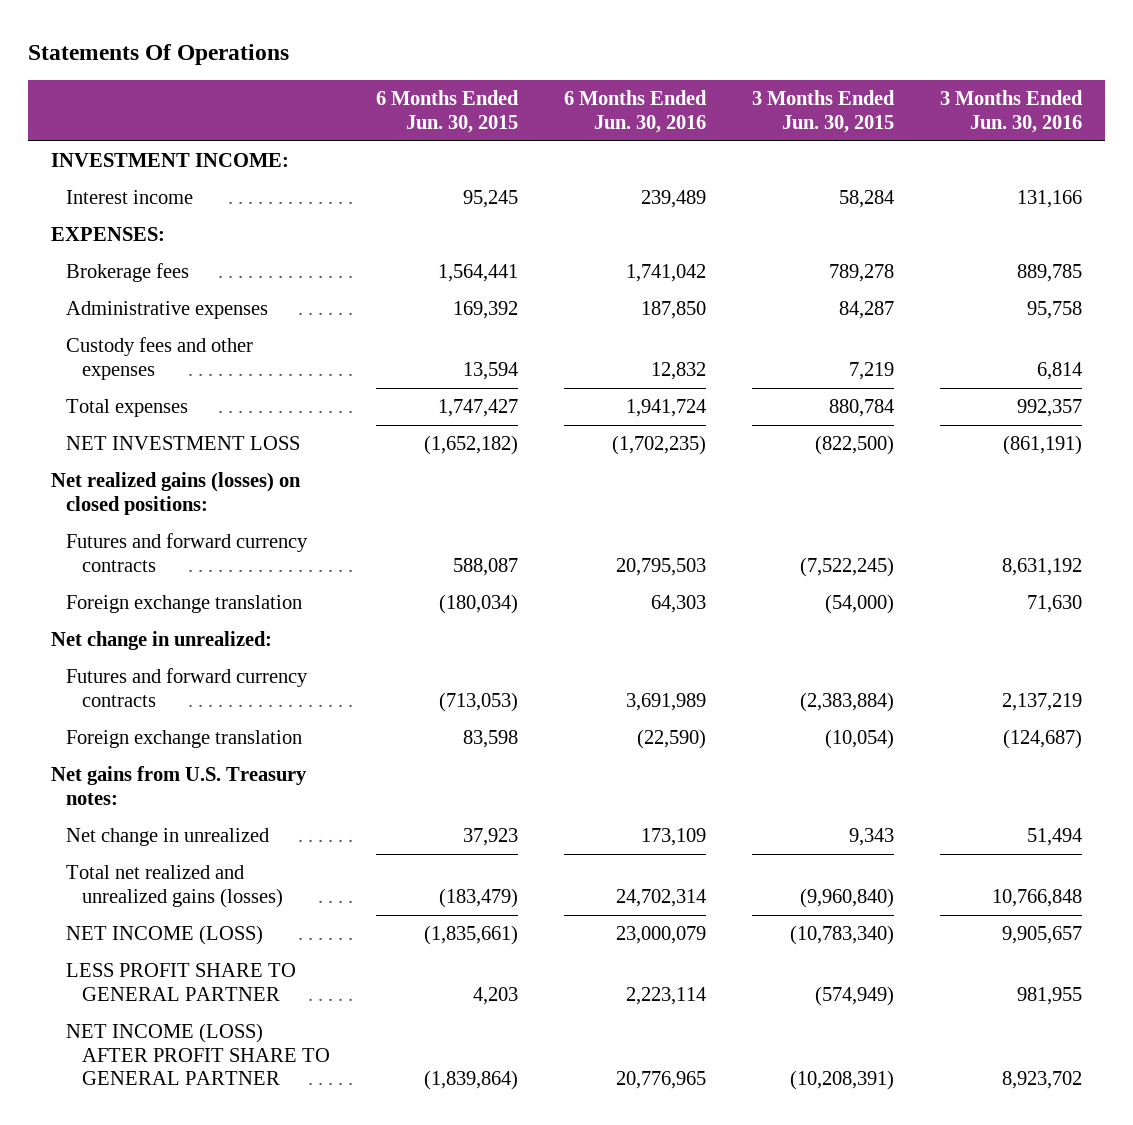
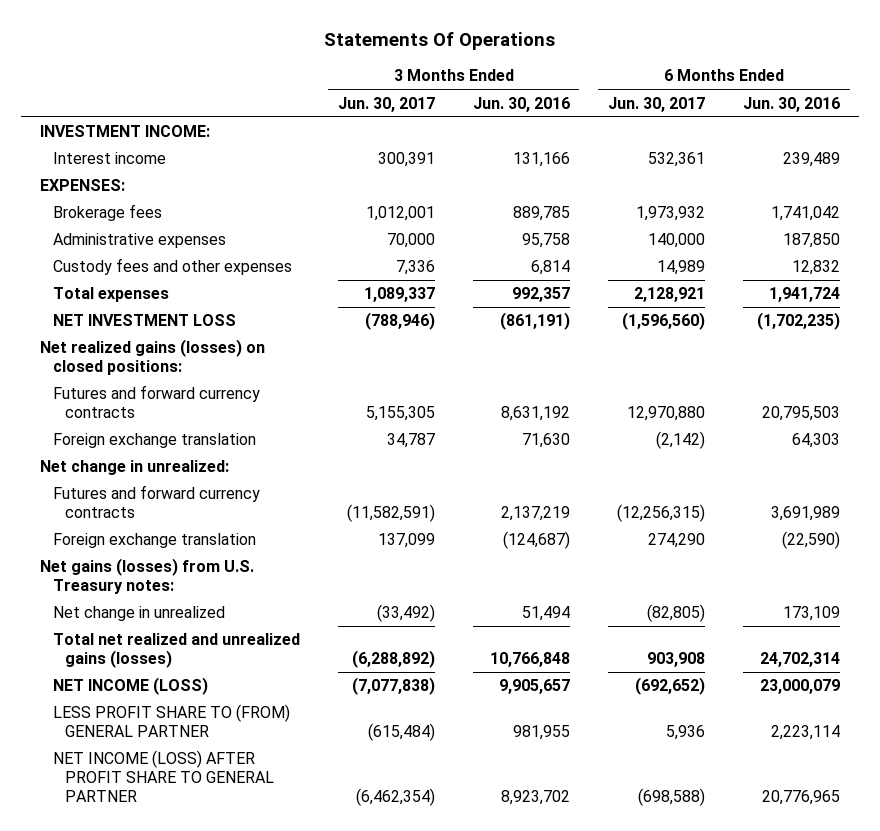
[375,90,519,133] 6 Months Ended Jun. 30, 2015 -> none
[751,90,895,133] 3 Months Ended Jun. 30, 2015 -> none
none -> [337,96,435,112] Jun. 30, 2017
none -> [607,96,705,112] Jun. 30, 2017
[50,766,307,805] Net gains from U.S. Treasury notes: -> [40,558,255,595] Net gains (losses) from U.S. Treasury notes:
[66,963,297,1001] LESS PROFIT SHARE TO GENERAL PARTNER -> [52,704,290,738] LESS PROFIT SHARE TO (FROM) GENERAL PARTNER

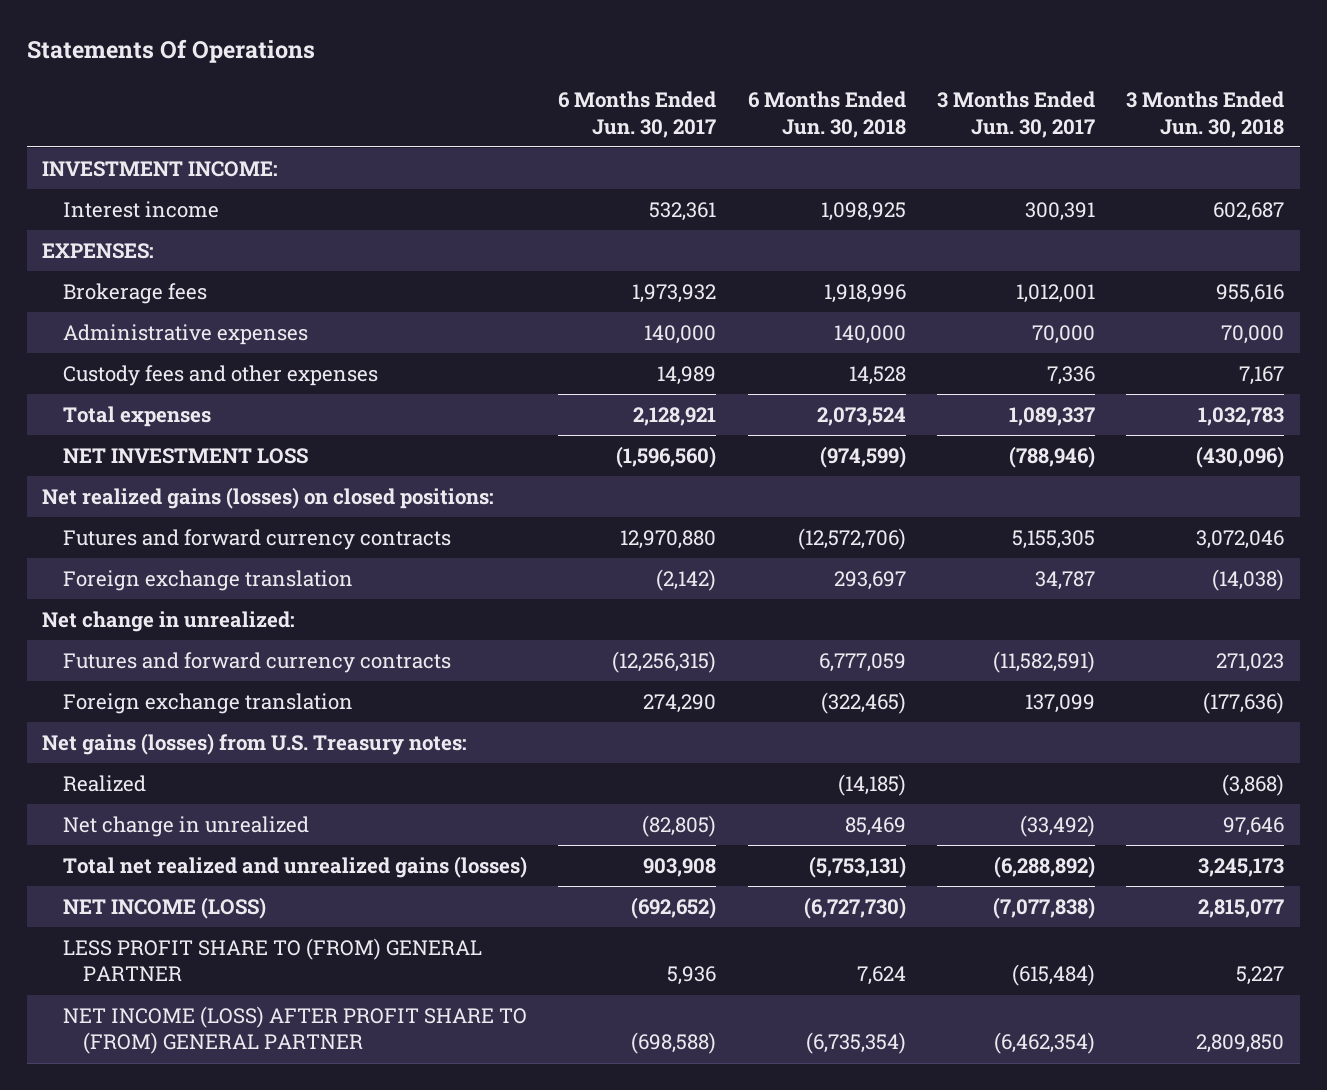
[472,96,570,112] Jun. 30, 2016 -> none
[743,96,841,112] Jun. 30, 2016 -> none
none -> [747,90,906,138] 6 Months Ended Jun. 30, 2018
none -> [1126,90,1285,138] 3 Months Ended Jun. 30, 2018
none -> [62,774,146,792] Realized
[52,750,274,803] NET INCOME (LOSS) AFTER PROFIT SHARE TO GENERAL PARTNER -> [62,1005,527,1055] NET INCOME (LOSS) AFTER PROFIT SHARE TO (FROM) GENERAL PARTNER

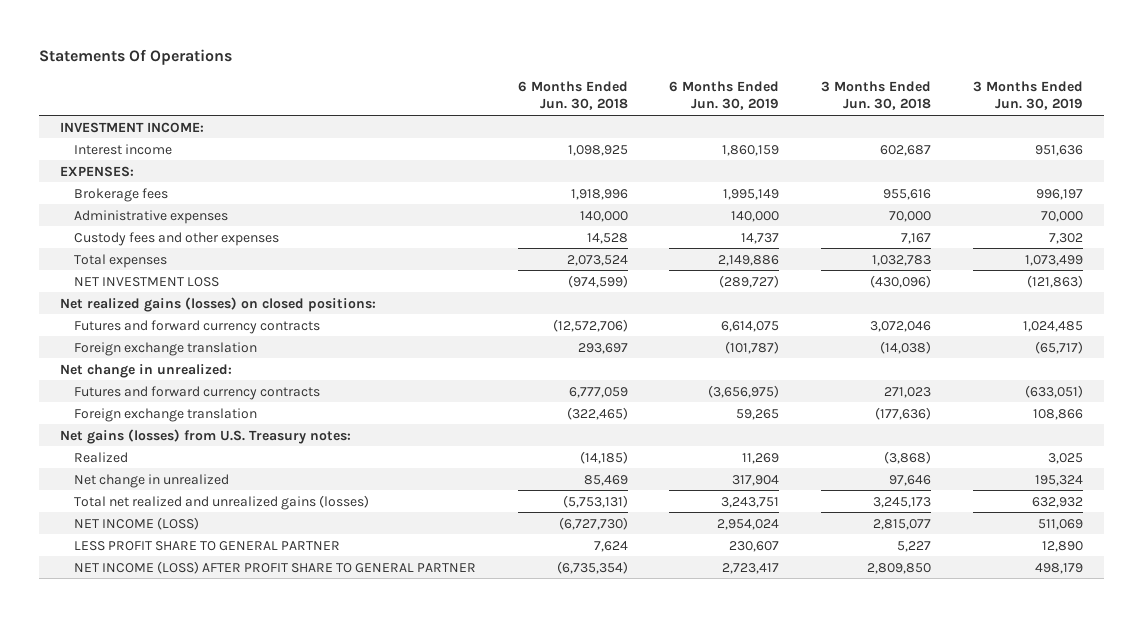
[558,90,717,138] 6 Months Ended Jun. 30, 2017 -> none
[937,90,1096,138] 3 Months Ended Jun. 30, 2017 -> none
none -> [669,80,780,111] 6 Months Ended Jun. 30, 2019
none -> [972,80,1083,111] 3 Months Ended Jun. 30, 2019
[62,937,482,982] LESS PROFIT SHARE TO (FROM) GENERAL PARTNER -> [73,540,340,551] LESS PROFIT SHARE TO GENERAL PARTNER
[62,1005,527,1055] NET INCOME (LOSS) AFTER PROFIT SHARE TO (FROM) GENERAL PARTNER -> [73,560,476,574] NET INCOME (LOSS) AFTER PROFIT SHARE TO GENERAL PARTNER

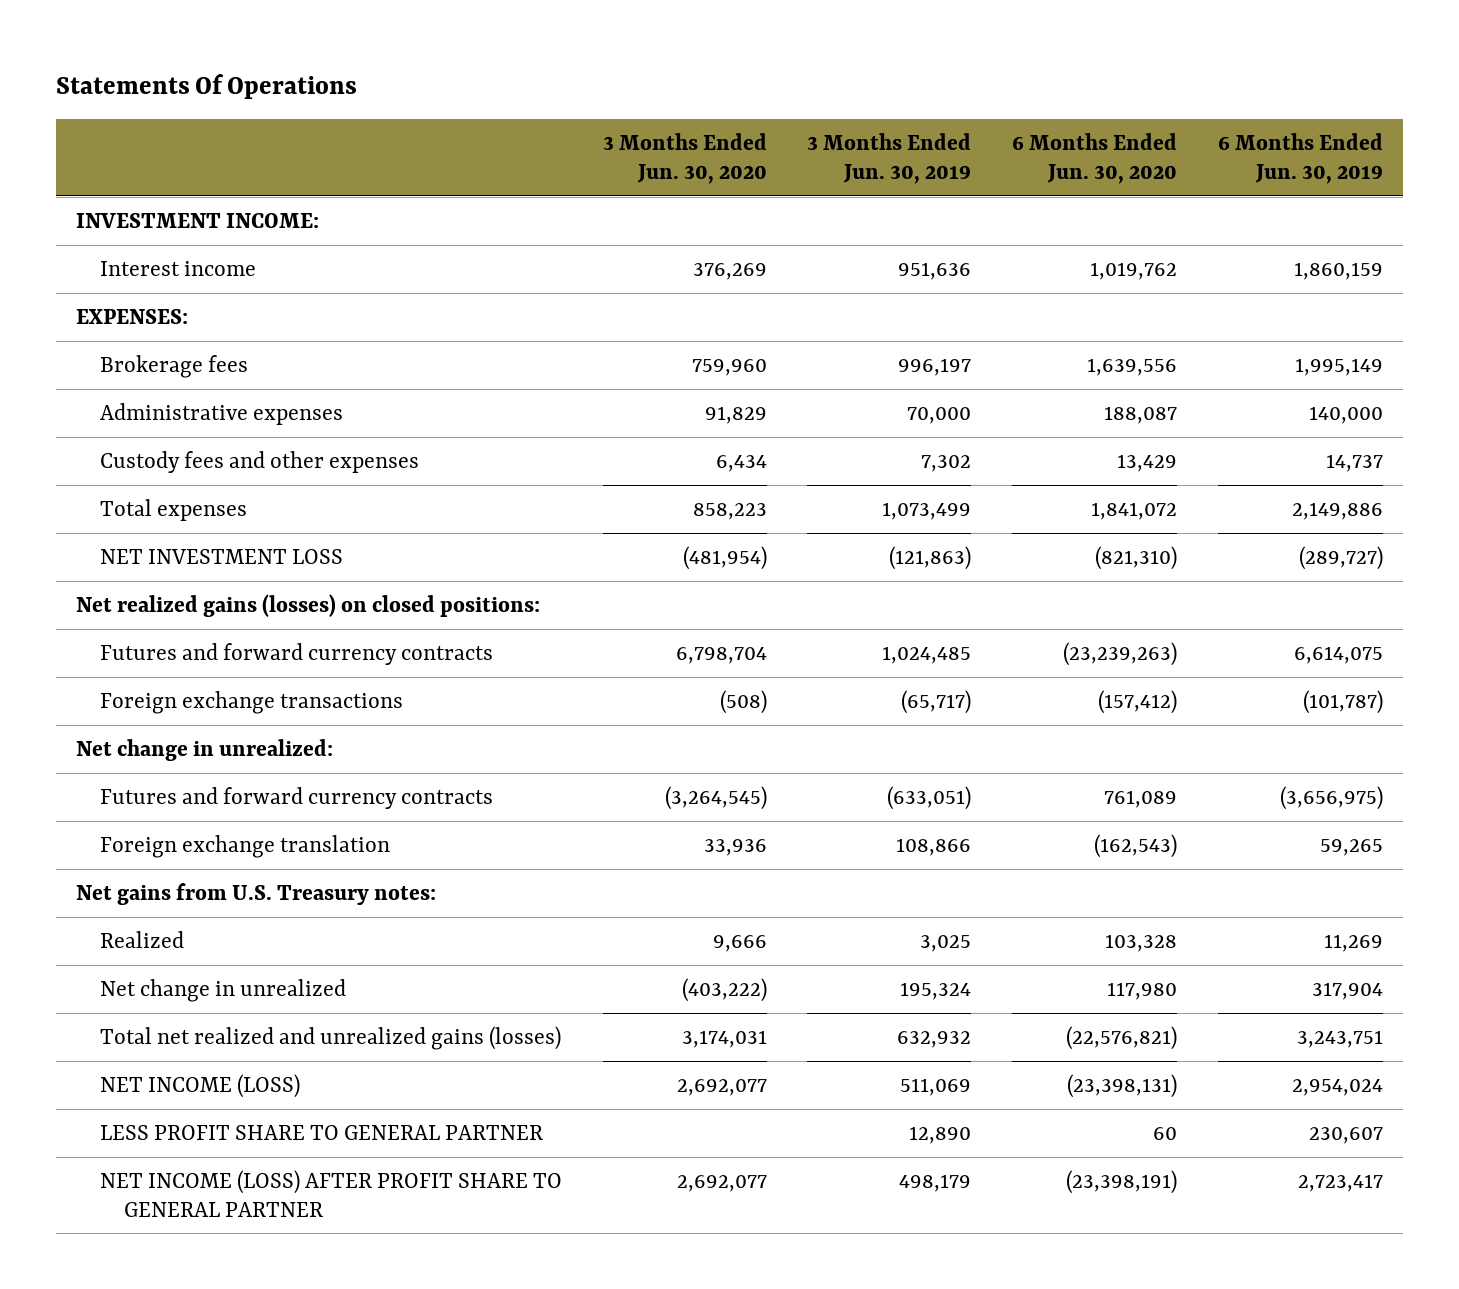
[517,80,628,111] 6 Months Ended Jun. 30, 2018 -> none
[821,80,932,111] 3 Months Ended Jun. 30, 2018 -> none
none -> [602,133,767,184] 3 Months Ended Jun. 30, 2020
none -> [1012,133,1178,184] 6 Months Ended Jun. 30, 2020
[73,341,257,356] Foreign exchange translation -> [99,690,403,714] Foreign exchange transactions
[60,428,352,444] Net gains (losses) from U.S. Treasury notes: -> [76,882,437,905] Net gains from U.S. Treasury notes:

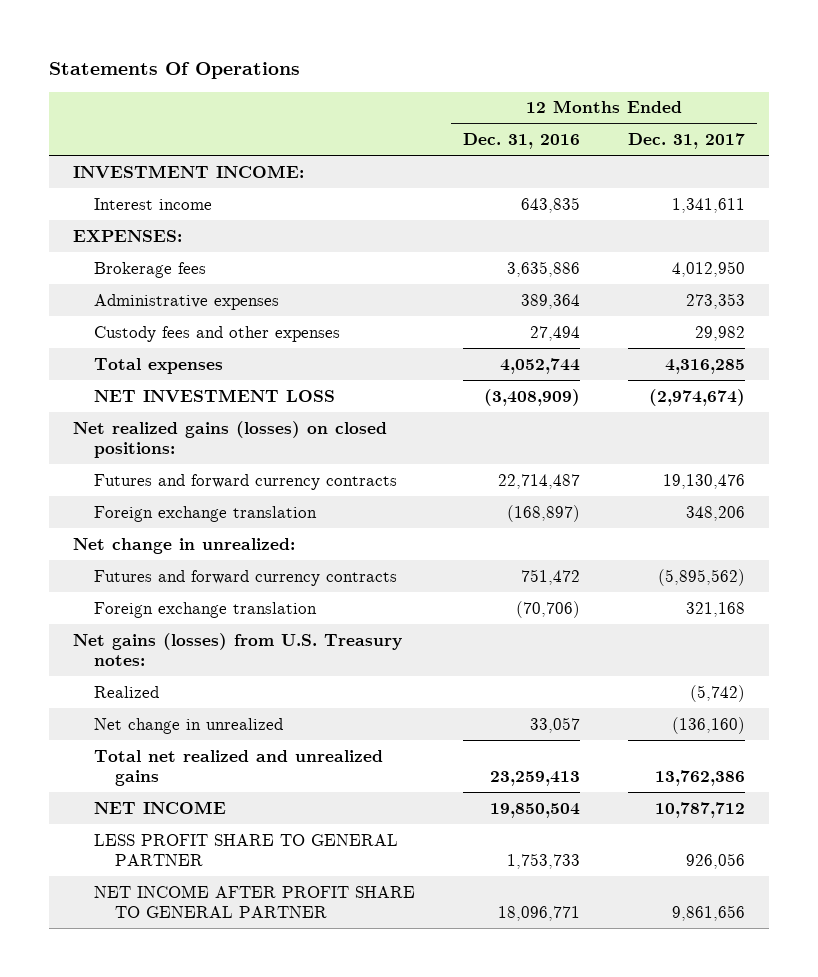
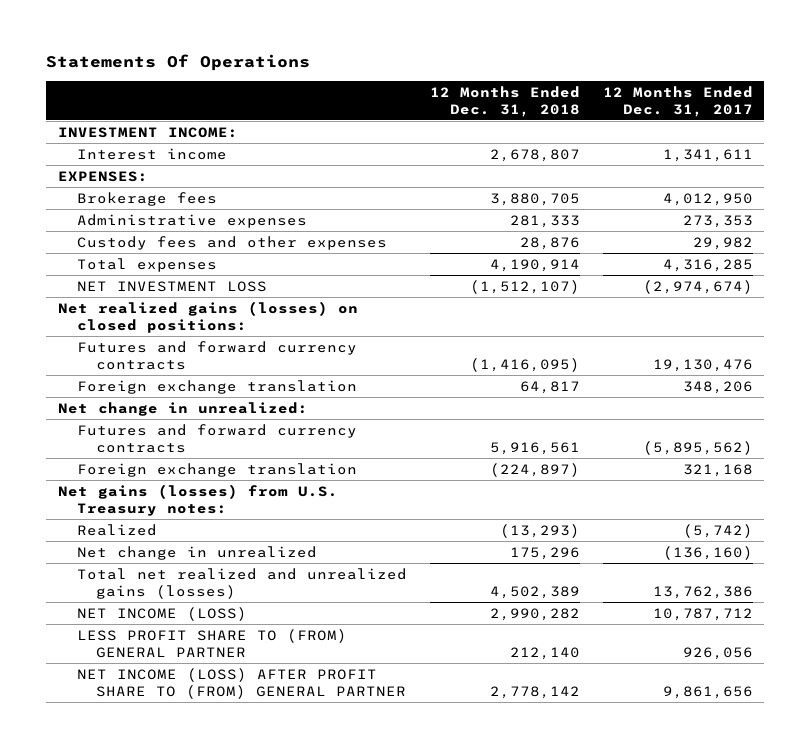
[462,133,580,150] Dec. 31, 2016 -> none
none -> [429,85,580,117] 12 Months Ended Dec. 31, 2018
[93,749,383,787] Total net realized and unrealized gains -> [76,567,407,599] Total net realized and unrealized gains (losses)
[93,800,226,814] NET INCOME -> [76,606,247,621] NET INCOME (LOSS)
[93,833,398,867] LESS PROFIT SHARE TO GENERAL PARTNER -> [76,628,347,658] LESS PROFIT SHARE TO (FROM) GENERAL PARTNER
[93,884,415,919] NET INCOME AFTER PROFIT SHARE TO GENERAL PARTNER -> [76,667,406,699] NET INCOME (LOSS) AFTER PROFIT SHARE TO (FROM) GENERAL PARTNER

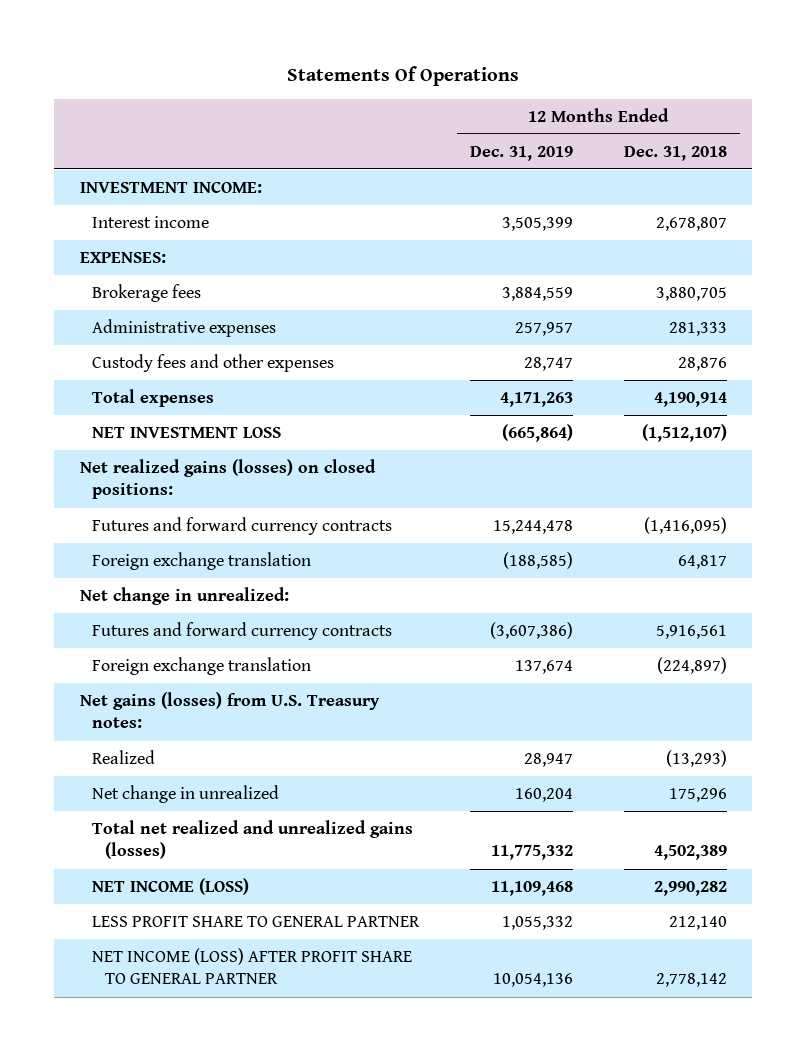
[602,85,753,117] 12 Months Ended Dec. 31, 2017 -> none
none -> [470,145,574,161] Dec. 31, 2019
[76,628,347,658] LESS PROFIT SHARE TO (FROM) GENERAL PARTNER -> [92,915,421,927] LESS PROFIT SHARE TO GENERAL PARTNER
[76,667,406,699] NET INCOME (LOSS) AFTER PROFIT SHARE TO (FROM) GENERAL PARTNER -> [92,947,413,985] NET INCOME (LOSS) AFTER PROFIT SHARE TO GENERAL PARTNER

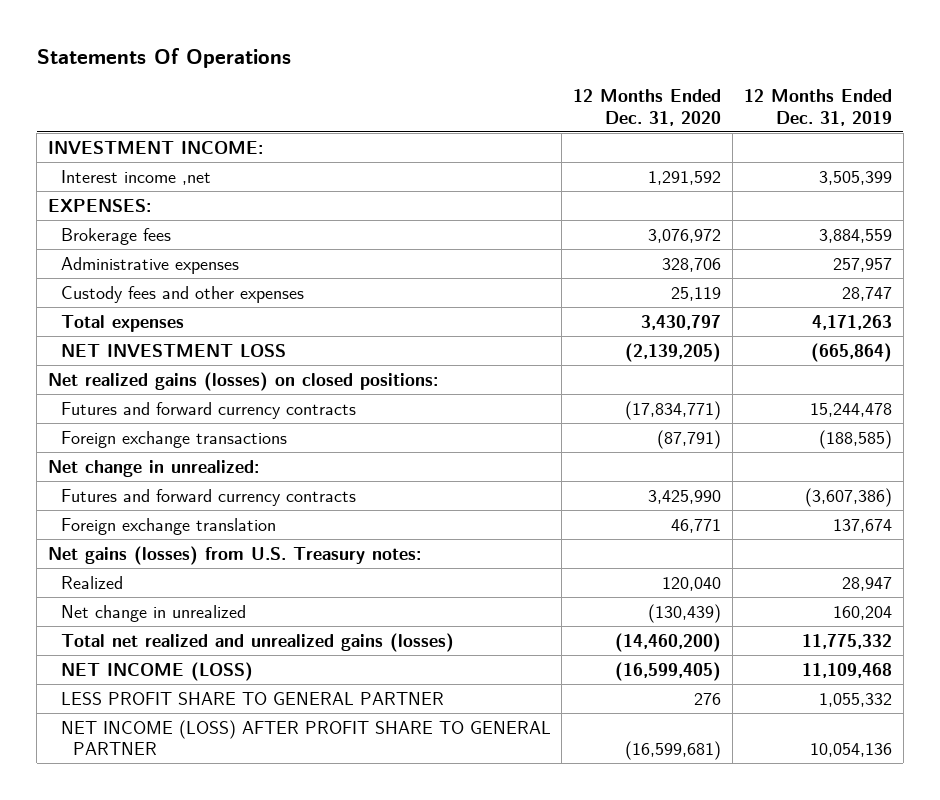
[623,145,727,161] Dec. 31, 2018 -> none
none -> [573,89,722,126] 12 Months Ended Dec. 31, 2020
[92,215,210,228] Interest income -> [60,169,211,185] Interest income ,net
[92,551,312,570] Foreign exchange translation -> [60,430,287,448] Foreign exchange transactions

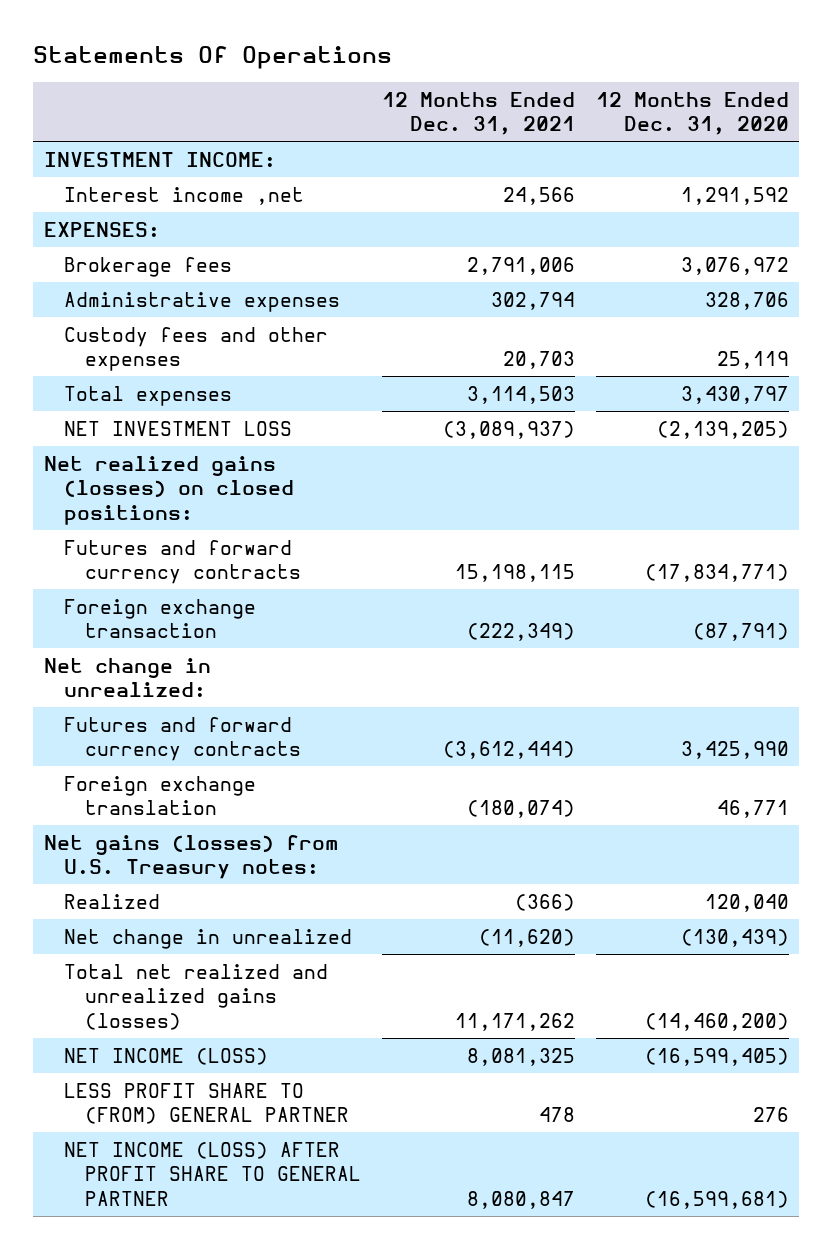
[743,89,892,126] 12 Months Ended Dec. 31, 2019 -> none
none -> [381,91,575,136] 12 Months Ended Dec. 31, 2021
[60,430,287,448] Foreign exchange transactions -> [64,598,257,639] Foreign exchange transaction
[60,691,444,705] LESS PROFIT SHARE TO GENERAL PARTNER -> [64,1082,349,1125] LESS PROFIT SHARE TO (FROM) GENERAL PARTNER

